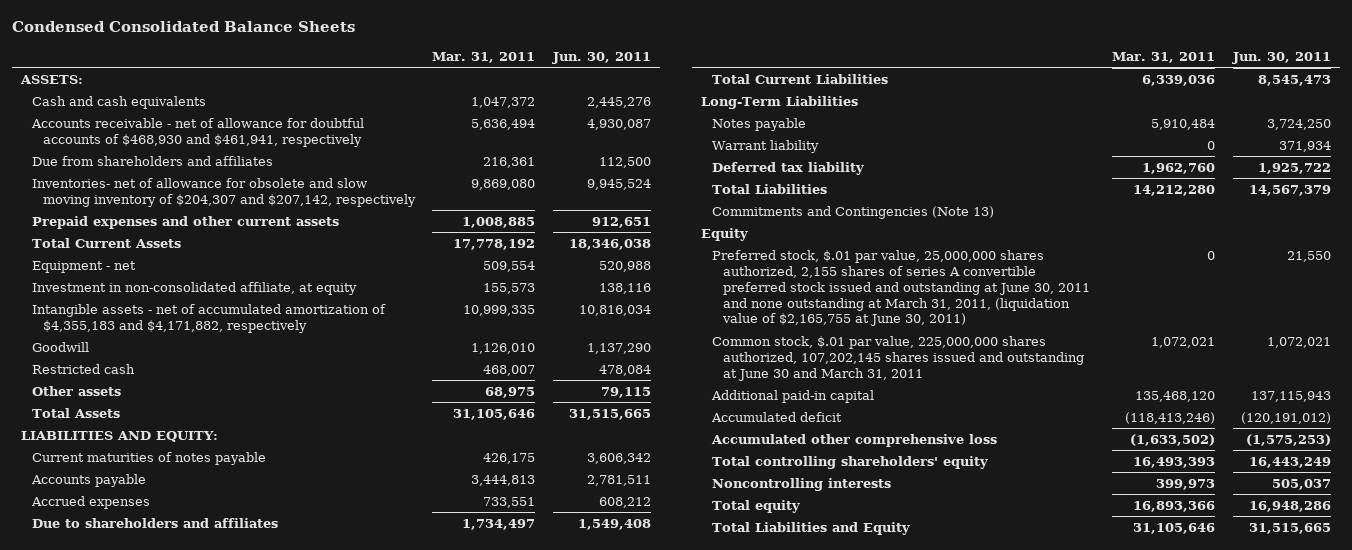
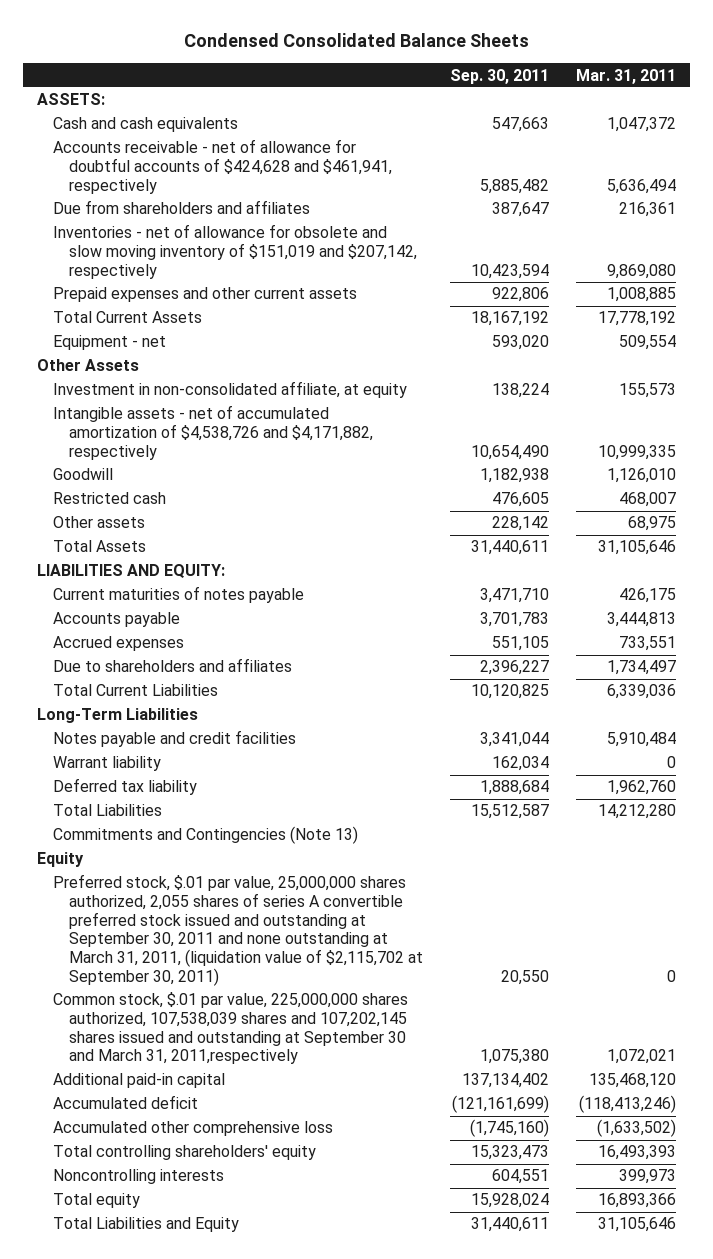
[552,52,652,65] Jun. 30, 2011 -> none
none -> [450,68,550,84] Sep. 30, 2011
[30,117,364,147] Accounts receivable - net of allowance for doubtful accounts of $468,930 and $461,941, respectively -> [52,139,392,194] Accounts receivable - net of allowance for doubtful accounts of $424,628 and $461,941, respectively
[31,177,416,207] Inventories- net of allowance for obsolete and slow moving inventory of $204,307 and $207,142, respectively -> [52,224,417,279] Inventories - net of allowance for obsolete and slow moving inventory of $151,019 and $207,142, respectively
none -> [36,359,139,372] Other Assets
[31,303,386,333] Intangible assets - net of accumulated amortization of $4,355,183 and $4,171,882, respectively -> [52,405,373,460] Intangible assets - net of accumulated amortization of $4,538,726 and $4,171,882, respectively
[711,117,806,131] Notes payable -> [52,730,296,748] Notes payable and credit facilities
[711,249,1090,327] Preferred stock, $.01 par value, 25,000,000 shares authorized, 2,155 shares of series A convertible preferred stock issued and outstanding at June 30, 2011 and none outstanding at March 31, 2011, (liquidation value of $2,165,755 at June 30, 2011) -> [52,874,423,986] Preferred stock, $.01 par value, 25,000,000 shares authorized, 2,055 shares of series A convertible preferred stock issued and outstanding at September 30, 2011 and none outstanding at March 31, 2011, (liquidation value of $2,115,702 at September 30, 2011)
[711,335,1084,381] Common stock, $.01 par value, 225,000,000 shares authorized, 107,202,145 shares issued and outstanding at June 30 and March 31, 2011 -> [52,992,408,1065] Common stock, $.01 par value, 225,000,000 shares authorized, 107,538,039 shares and 107,202,145 shares issued and outstanding at September 30 and March 31, 2011,respectively

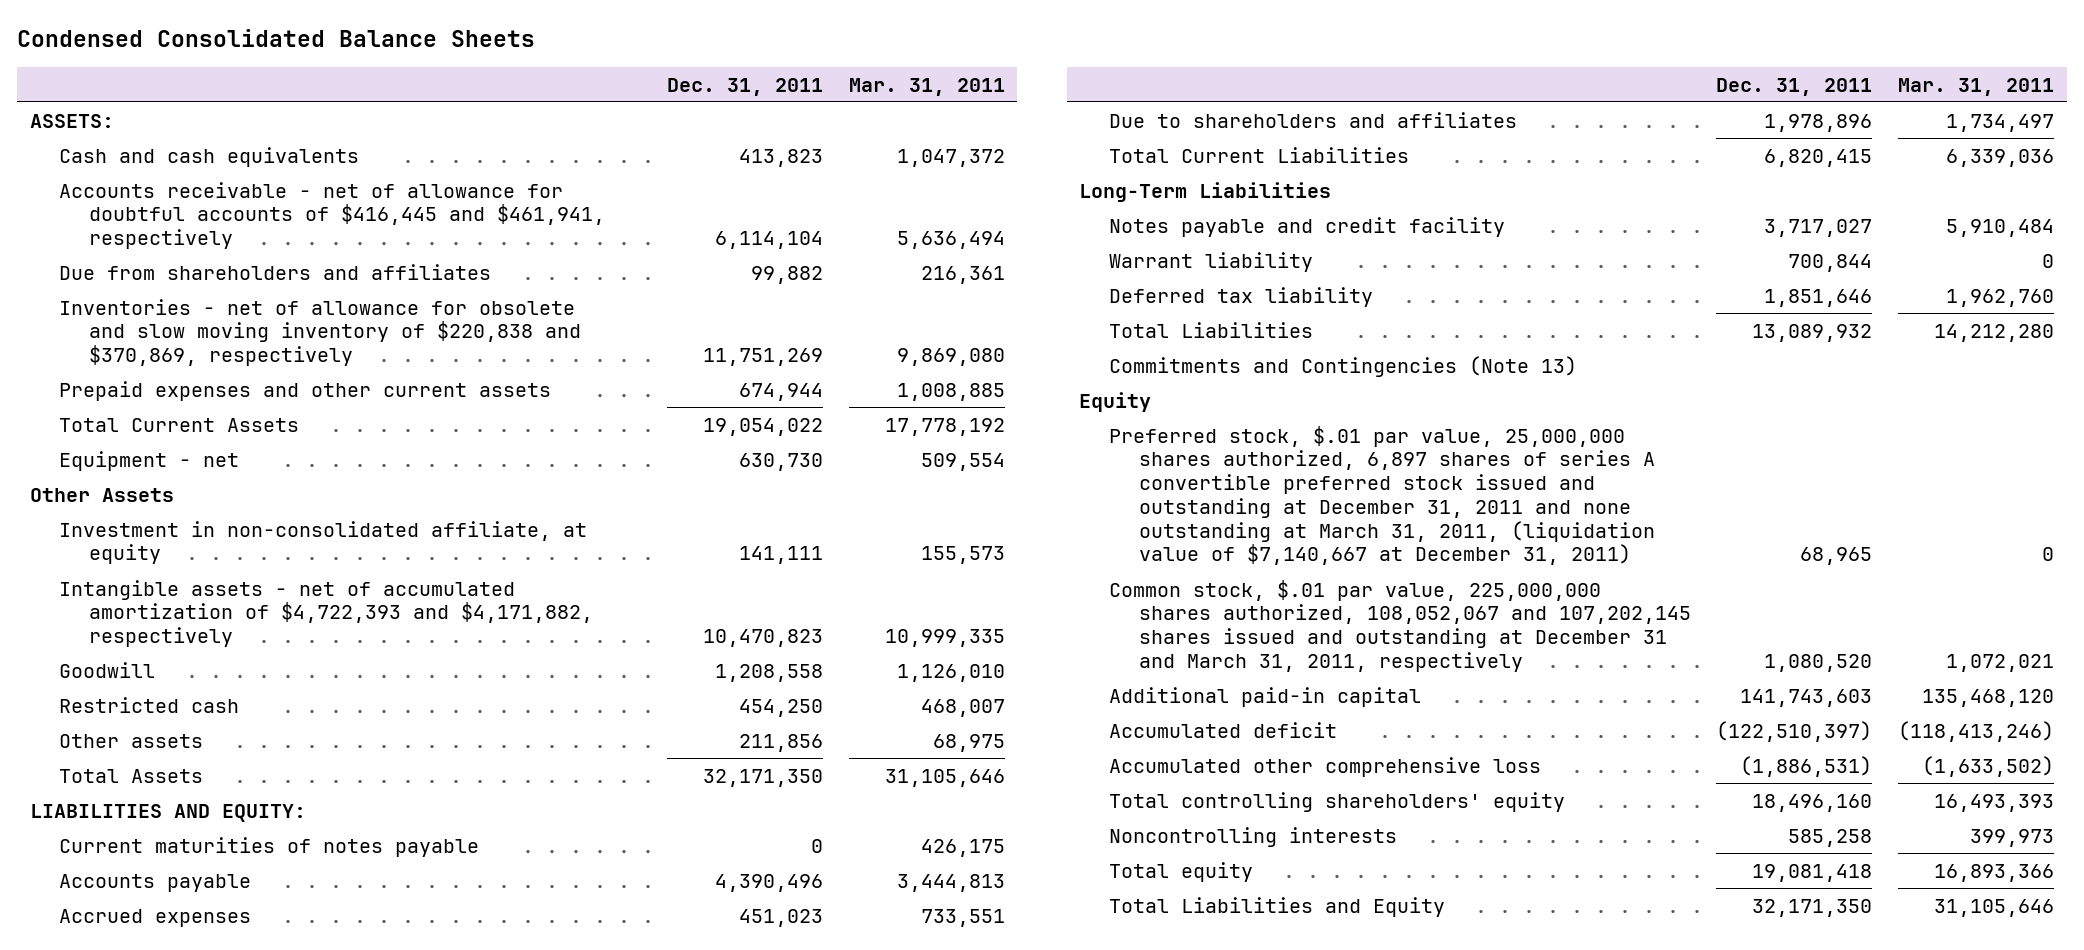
[450,68,550,84] Sep. 30, 2011 -> none
none -> [666,77,823,96] Dec. 31, 2011
[52,139,392,194] Accounts receivable - net of allowance for doubtful accounts of $424,628 and $461,941, respectively -> [59,181,605,250] Accounts receivable - net of allowance for doubtful accounts of $416,445 and $461,941, respectively
[52,224,417,279] Inventories - net of allowance for obsolete and slow moving inventory of $151,019 and $207,142, respectively -> [59,298,581,367] Inventories - net of allowance for obsolete and slow moving inventory of $220,838 and $370,869, respectively
[52,405,373,460] Intangible assets - net of accumulated amortization of $4,538,726 and $4,171,882, respectively -> [59,579,593,648] Intangible assets - net of accumulated amortization of $4,722,393 and $4,171,882, respectively
[52,730,296,748] Notes payable and credit facilities -> [1108,216,1505,237] Notes payable and credit facility
[52,874,423,986] Preferred stock, $.01 par value, 25,000,000 shares authorized, 2,055 shares of series A convertible preferred stock issued and outstanding at September 30, 2011 and none outstanding at March 31, 2011, (liquidation value of $2,115,702 at September 30, 2011) -> [1108,425,1655,566] Preferred stock, $.01 par value, 25,000,000 shares authorized, 6,897 shares of series A convertible preferred stock issued and outstanding at December 31, 2011 and none outstanding at March 31, 2011, (liquidation value of $7,140,667 at December 31, 2011)
[52,992,408,1065] Common stock, $.01 par value, 225,000,000 shares authorized, 107,538,039 shares and 107,202,145 shares issued and outstanding at September 30 and March 31, 2011,respectively -> [1108,579,1691,672] Common stock, $.01 par value, 225,000,000 shares authorized, 108,052,067 and 107,202,145 shares issued and outstanding at December 31 and March 31, 2011, respectively

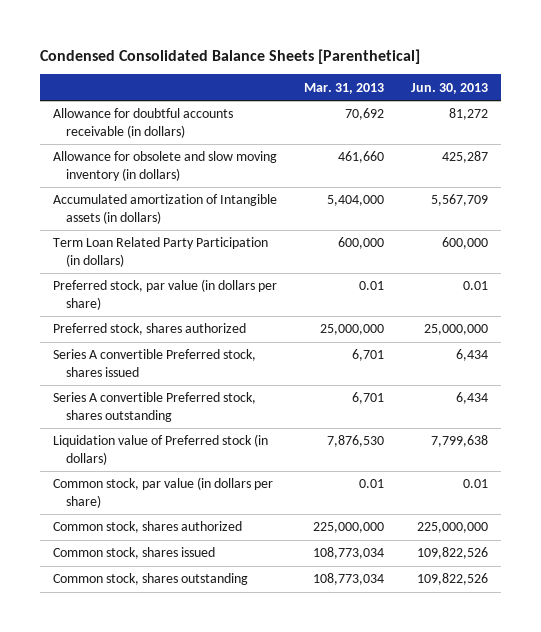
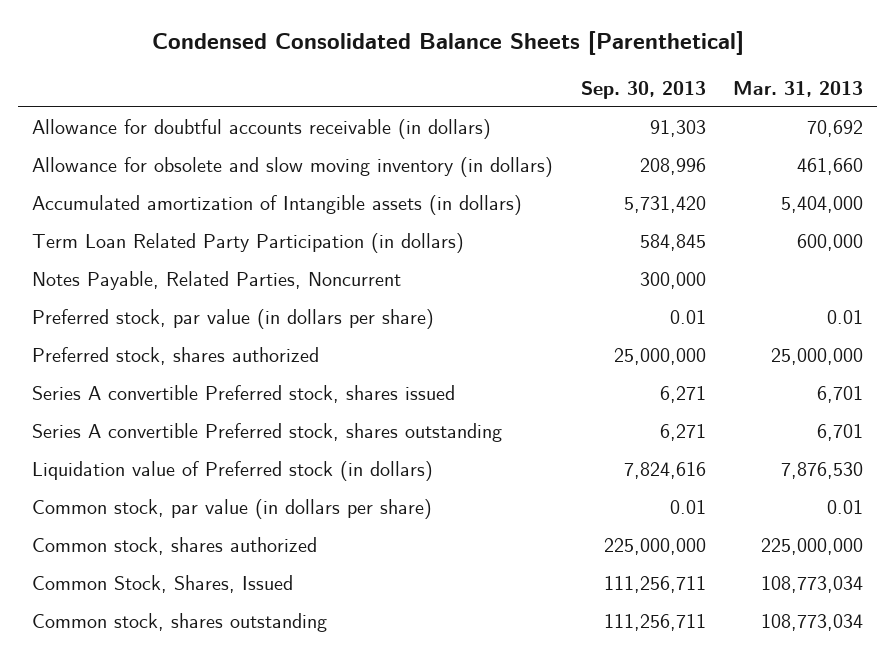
[410,82,488,94] Jun. 30, 2013 -> none
none -> [580,80,706,99] Sep. 30, 2013
none -> [32,271,402,291] Notes Payable, Related Parties, Noncurrent
[53,547,216,560] Common stock, shares issued -> [32,575,294,594] Common Stock, Shares, Issued

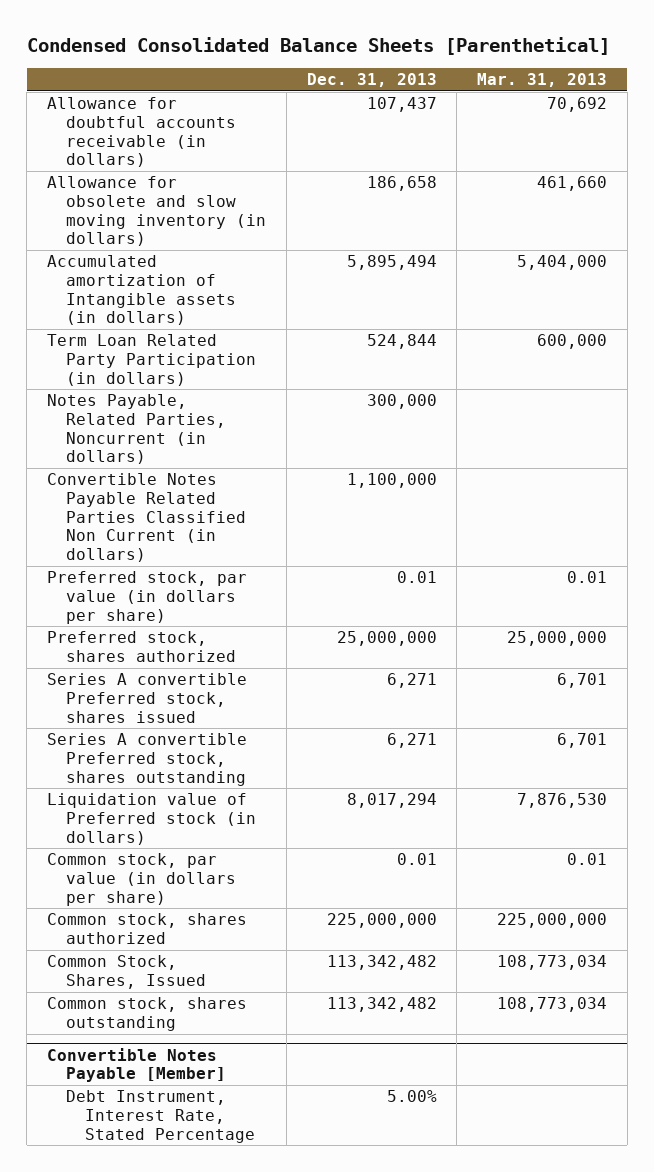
[580,80,706,99] Sep. 30, 2013 -> none
none -> [306,73,437,88] Dec. 31, 2013
[32,271,402,291] Notes Payable, Related Parties, Noncurrent -> [47,394,227,465] Notes Payable, Related Parties, Noncurrent (in dollars)
none -> [47,473,247,562] Convertible Notes Payable Related Parties Classified Non Current (in dollars)
none -> [47,1047,227,1083] Convertible Notes Payable [Member]
none -> [66,1090,256,1143] Debt Instrument, Interest Rate, Stated Percentage

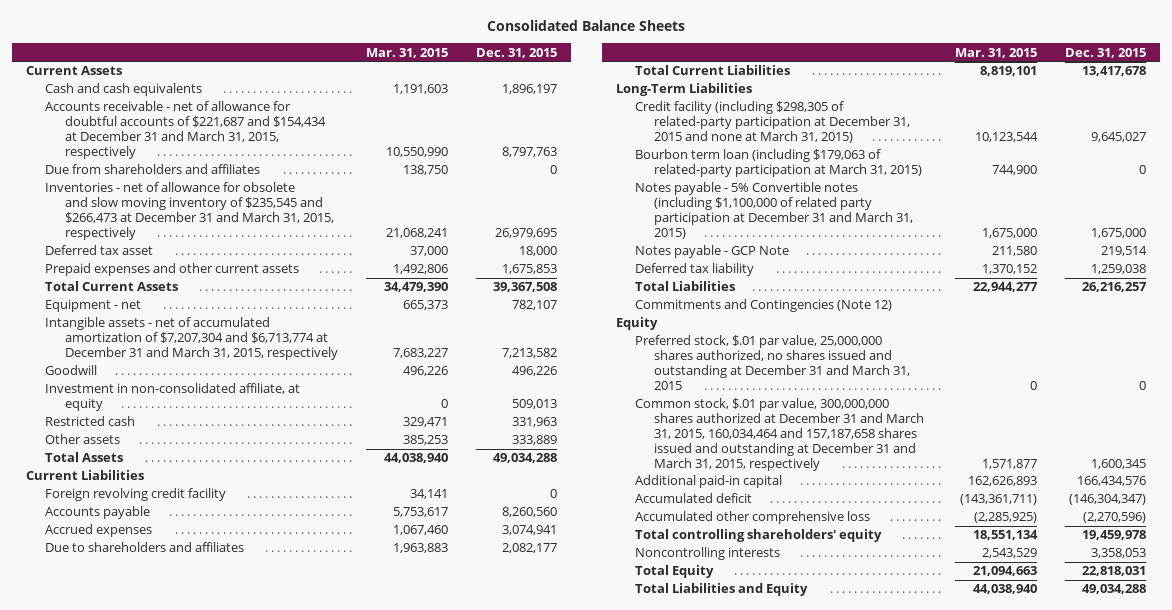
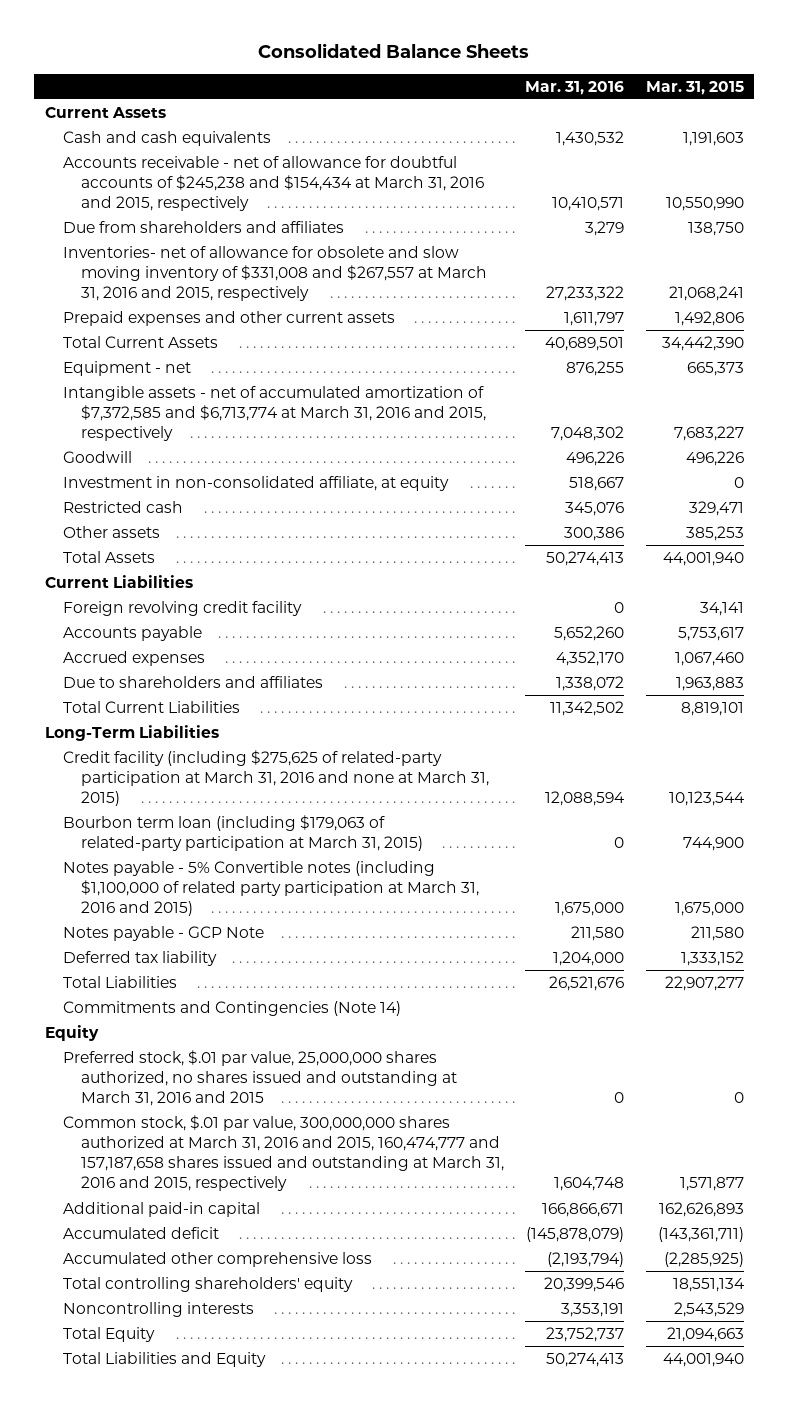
[475,47,557,58] Dec. 31, 2015 -> none
none -> [525,80,625,95] Mar. 31, 2016
[45,101,326,159] Accounts receivable - net of allowance for doubtful accounts of $221,687 and $154,434 at December 31 and March 31, 2015, respectively -> [62,156,485,212] Accounts receivable - net of allowance for doubtful accounts of $245,238 and $154,434 at March 31, 2016 and 2015, respectively
[45,245,154,256] Deferred tax asset -> none
[45,182,334,240] Inventories - net of allowance for obsolete and slow moving inventory of $235,545 and $266,473 at December 31 and March 31, 2015, respectively -> [62,246,488,302] Inventories- net of allowance for obsolete and slow moving inventory of $331,008 and $267,557 at March 31, 2016 and 2015, respectively
[383,282,448,293] 34,479,390 -> [661,336,744,352] 34,442,390
[45,317,338,361] Intangible assets - net of accumulated amortization of $7,207,304 and $6,713,774 at December 31 and March 31, 2015, respectively -> [62,386,487,442] Intangible assets - net of accumulated amortization of $7,372,585 and $6,713,774 at March 31, 2016 and 2015, respectively
[383,453,448,464] 44,038,940 -> [662,552,744,567] 44,001,940
[634,101,911,144] Credit facility (including $298,305 of related-party participation at December 31, 2015 and none at March 31, 2015) -> [62,750,490,807] Credit facility (including $275,625 of related-party participation at March 31, 2016 and none at March 31, 2015)
[634,182,914,239] Notes payable - 5% Convertible notes (including $1,100,000 of related party participation at December 31 and March 31, 2015) -> [62,861,480,917] Notes payable - 5% Convertible notes (including $1,100,000 of related party participation at March 31, 2016 and 2015)
[982,264,1038,275] 1,370,152 -> [680,951,744,967] 1,333,152
[973,282,1039,293] 22,944,277 -> [664,976,744,992] 22,907,277
[634,299,892,313] Commitments and Contingencies (Note 12) -> [62,1001,401,1017] Commitments and Contingencies (Note 14)
[634,335,911,390] Preferred stock, $.01 par value, 25,000,000 shares authorized, no shares issued and outstanding at December 31 and March 31, 2015 -> [62,1050,458,1107] Preferred stock, $.01 par value, 25,000,000 shares authorized, no shares issued and outstanding at March 31, 2016 and 2015
[634,398,925,471] Common stock, $.01 par value, 300,000,000 shares authorized at December 31 and March 31, 2015, 160,034,464 and 157,187,658 shares issued and outstanding at December 31 and March 31, 2015, respectively -> [62,1115,505,1192] Common stock, $.01 par value, 300,000,000 shares authorized at March 31, 2016 and 2015, 160,474,777 and 157,187,658 shares issued and outstanding at March 31, 2016 and 2015, respectively
[973,584,1038,595] 44,038,940 -> [662,1353,744,1368] 44,001,940

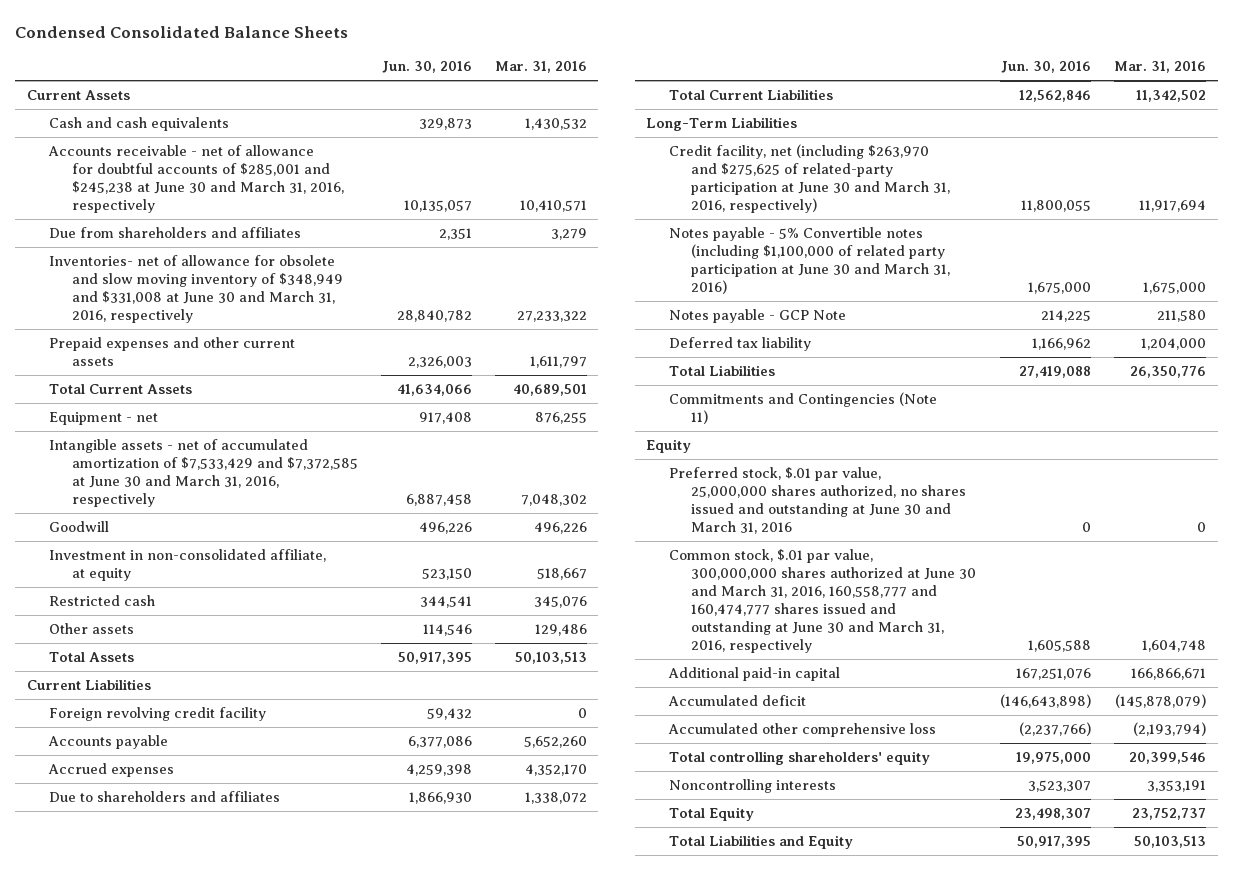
[258,43,530,59] Consolidated Balance Sheets -> [15,25,349,38] Condensed Consolidated Balance Sheets
[645,80,744,95] Mar. 31, 2015 -> none
none -> [381,61,472,74] Jun. 30, 2016
[62,156,485,212] Accounts receivable - net of allowance for doubtful accounts of $245,238 and $154,434 at March 31, 2016 and 2015, respectively -> [48,145,344,214] Accounts receivable - net of allowance for doubtful accounts of $285,001 and $245,238 at June 30 and March 31, 2016, respectively
[62,246,488,302] Inventories- net of allowance for obsolete and slow moving inventory of $331,008 and $267,557 at March 31, 2016 and 2015, respectively -> [49,255,343,324] Inventories- net of allowance for obsolete and slow moving inventory of $348,949 and $331,008 at June 30 and March 31, 2016, respectively
[62,386,487,442] Intangible assets - net of accumulated amortization of $7,372,585 and $6,713,774 at March 31, 2016 and 2015, respectively -> [49,439,358,508] Intangible assets - net of accumulated amortization of $7,533,429 and $7,372,585 at June 30 and March 31, 2016, respectively
[564,527,625,542] 300,386 -> [534,624,587,637] 129,486
[546,551,625,567] 50,274,413 -> [514,652,587,665] 50,103,513
[62,815,424,852] Bourbon term loan (including $179,063 of related-party participation at March 31, 2015) -> none
[62,750,490,807] Credit facility (including $275,625 of related-party participation at March 31, 2016 and none at March 31, 2015) -> [668,144,951,214] Credit facility, net (including $263,970 and $275,625 of related-party participation at June 30 and March 31, 2016, respectively)
[545,791,626,807] 12,088,594 -> [1139,200,1207,213] 11,917,694
[62,861,480,917] Notes payable - 5% Convertible notes (including $1,100,000 of related party participation at March 31, 2016 and 2015) -> [668,227,951,295] Notes payable - 5% Convertible notes (including $1,100,000 of related party participation at June 30 and March 31, 2016)
[549,976,625,992] 26,521,676 -> [1130,366,1207,379] 26,350,776
[62,1001,401,1017] Commitments and Contingencies (Note 14) -> [668,392,937,425] Commitments and Contingencies (Note 11)
[62,1050,458,1107] Preferred stock, $.01 par value, 25,000,000 shares authorized, no shares issued and outstanding at March 31, 2016 and 2015 -> [668,467,967,535] Preferred stock, $.01 par value, 25,000,000 shares authorized, no shares issued and outstanding at June 30 and March 31, 2016
[62,1115,505,1192] Common stock, $.01 par value, 300,000,000 shares authorized at March 31, 2016 and 2015, 160,474,777 and 157,187,658 shares issued and outstanding at March 31, 2016 and 2015, respectively -> [668,549,977,654] Common stock, $.01 par value, 300,000,000 shares authorized at June 30 and March 31, 2016, 160,558,777 and 160,474,777 shares issued and outstanding at June 30 and March 31, 2016, respectively
[546,1352,625,1368] 50,274,413 -> [1134,836,1207,849] 50,103,513

